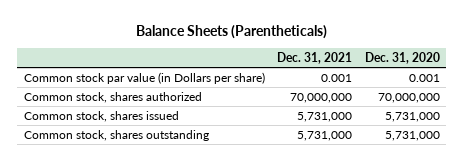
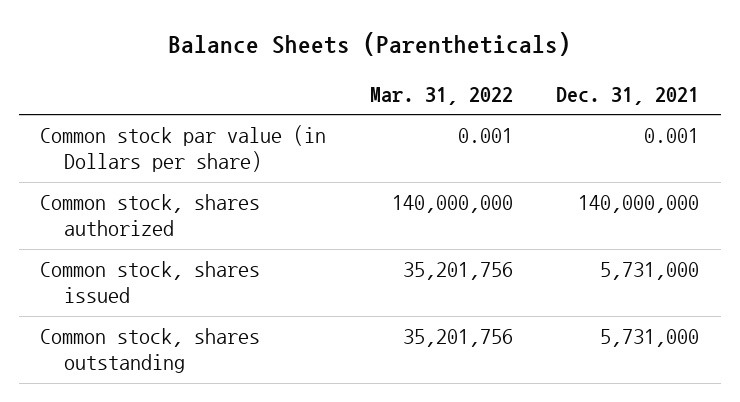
[364,51,440,64] Dec. 31, 2020 -> none
none -> [369,86,513,105] Mar. 31, 2022
[290,92,353,103] 70,000,000 -> [578,195,700,214] 140,000,000

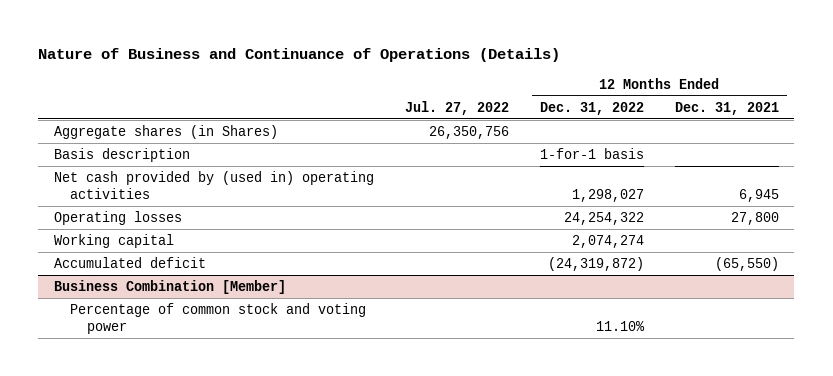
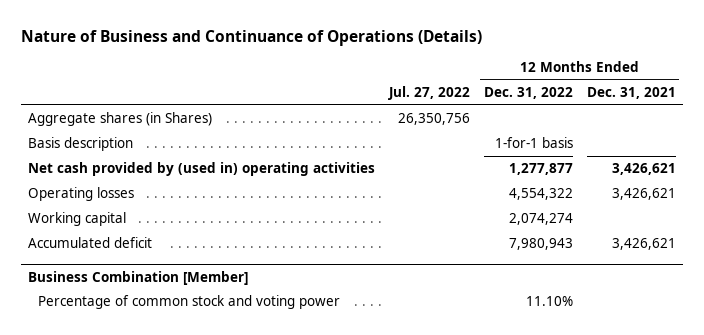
[571,188,644,202] 1,298,027 -> [508,163,573,176] 1,277,877
[738,188,779,202] 6,945 -> [611,163,676,176] 3,426,621
[563,211,644,225] 24,254,322 -> [508,188,573,201] 4,554,322
[730,211,779,225] 27,800 -> [611,188,676,201] 3,426,621
[547,256,644,271] (24,319,872) -> [508,238,573,251] 7,980,943
[714,256,779,271] (65,550) -> [611,238,676,251] 3,426,621

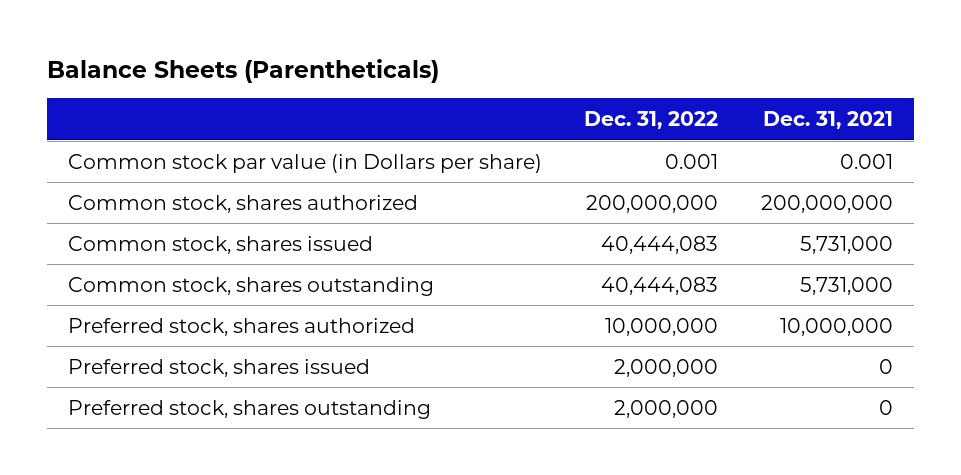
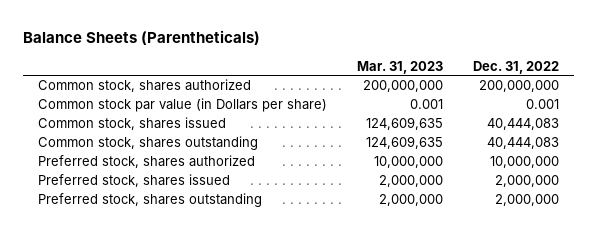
[762,111,893,130] Dec. 31, 2021 -> none
none -> [357,60,444,74] Mar. 31, 2023
[67,153,542,173] Common stock par value (in Dollars per share) -> [38,98,328,113] Common stock par value (in Dollars per share)

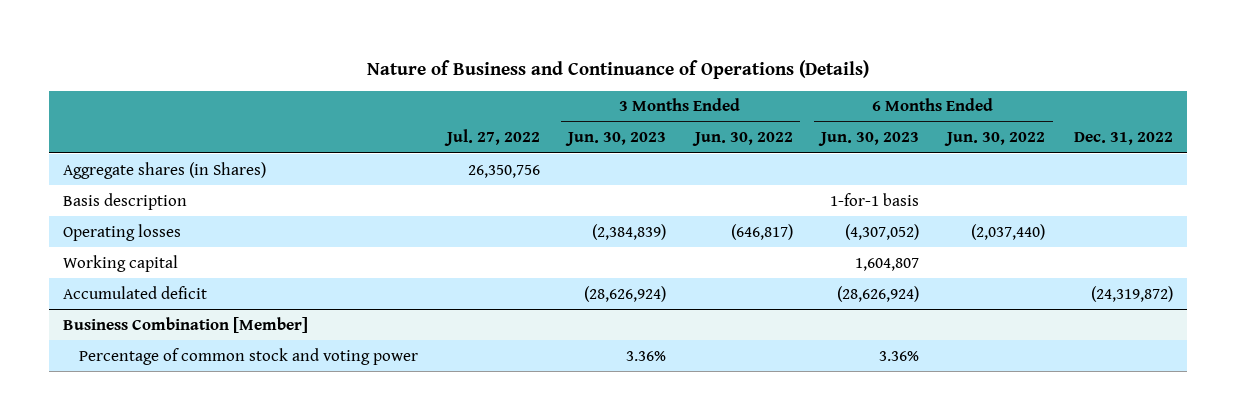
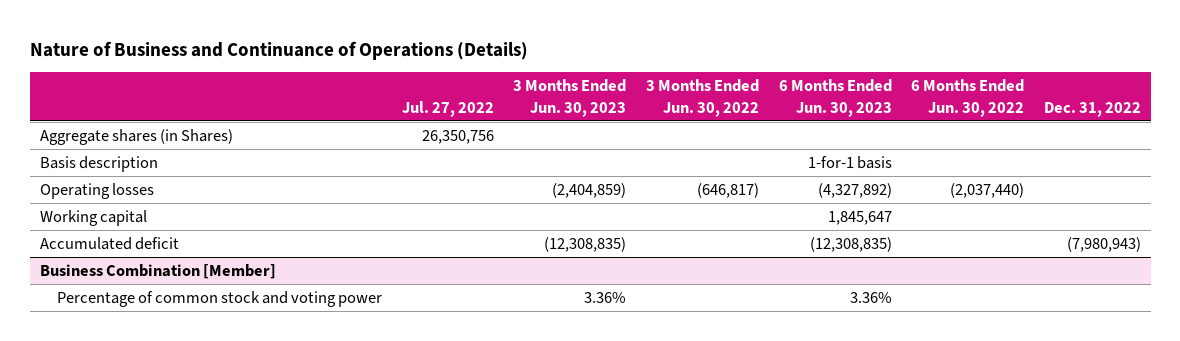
[592,223,667,240] (2,384,839) -> [552,183,627,199] (2,404,859)
[844,223,919,240] (4,307,052) -> [817,183,892,199] (4,327,892)
[854,257,919,271] 1,604,807 -> [827,211,892,226] 1,845,647
[584,285,667,302] (28,626,924) -> [544,237,627,253] (12,308,835)
[836,285,919,302] (28,626,924) -> [809,237,892,253] (12,308,835)
[1090,285,1173,302] (24,319,872) -> [1066,237,1141,253] (7,980,943)

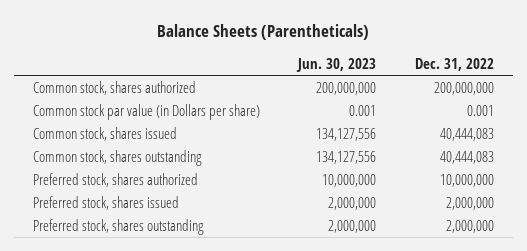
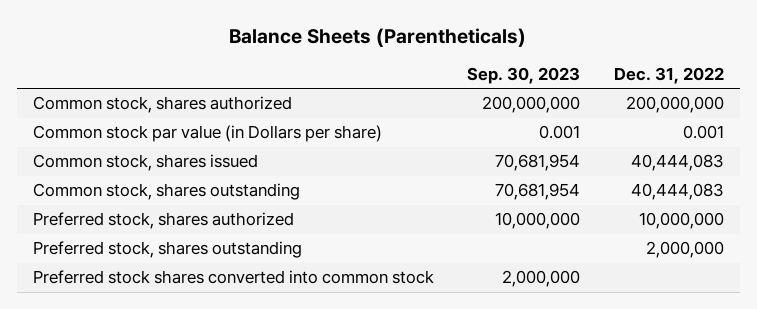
[296,57,377,72] Jun. 30, 2023 -> none
none -> [467,67,581,85] Sep. 30, 2023
[33,195,180,210] Preferred stock, shares issued -> none
none -> [33,270,435,285] Preferred stock shares converted into common stock

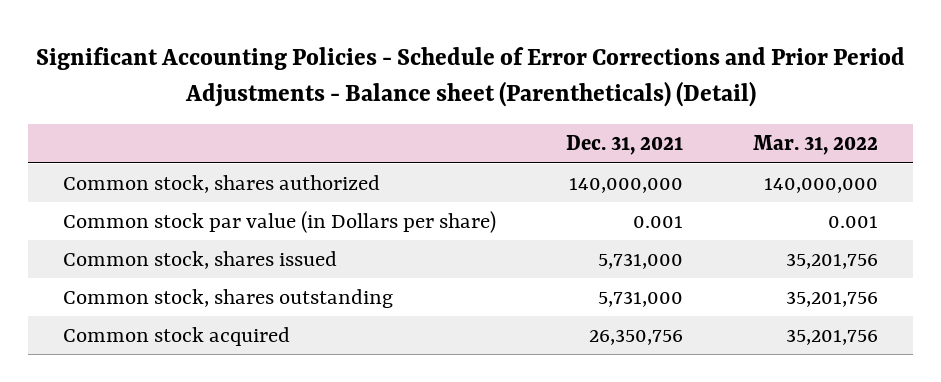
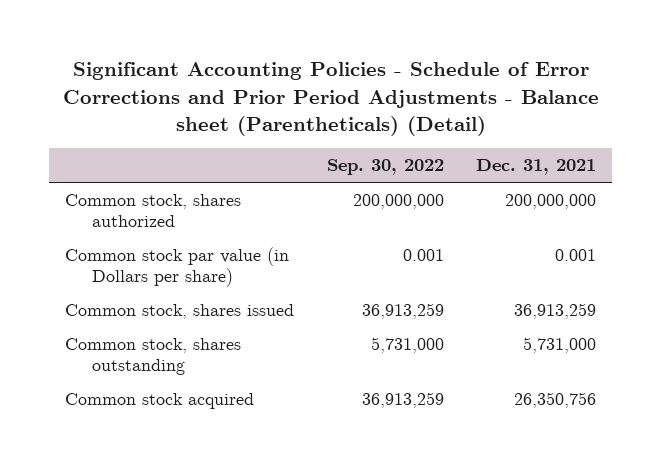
[753,135,879,156] Mar. 31, 2022 -> none
none -> [326,159,444,176] Sep. 30, 2022
[569,177,684,193] 140,000,000 -> [505,193,597,209] 200,000,000
[598,252,684,269] 5,731,000 -> [514,302,597,319] 36,913,259

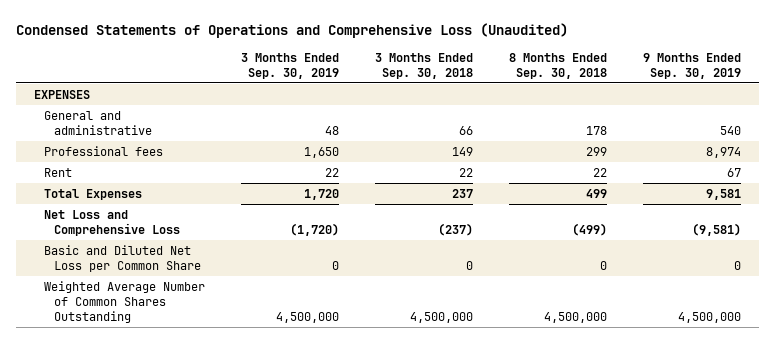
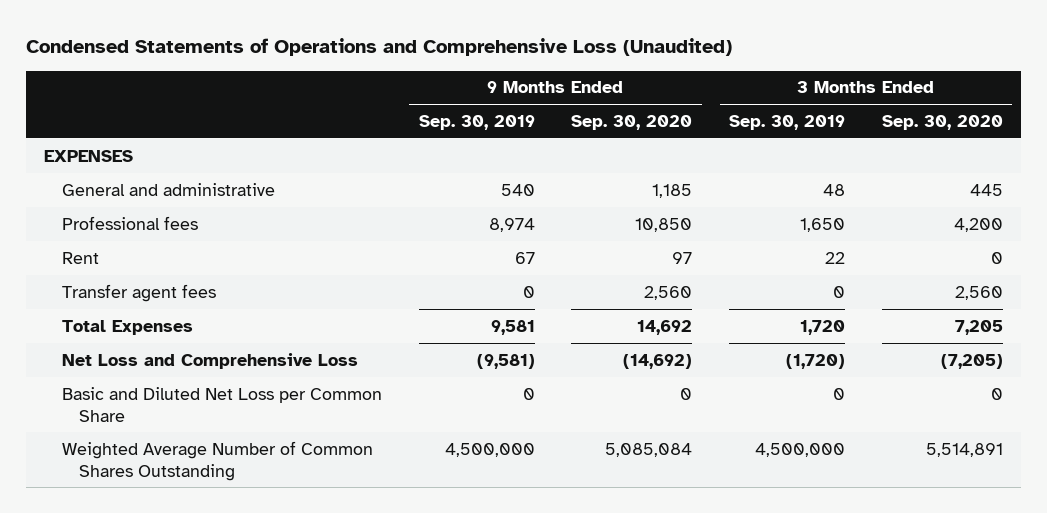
[374,52,473,79] 3 Months Ended Sep. 30, 2018 -> none
[508,52,607,79] 8 Months Ended Sep. 30, 2018 -> none
none -> [571,114,693,130] Sep. 30, 2020
none -> [882,114,1004,130] Sep. 30, 2020
none -> [61,283,216,302] Transfer agent fees

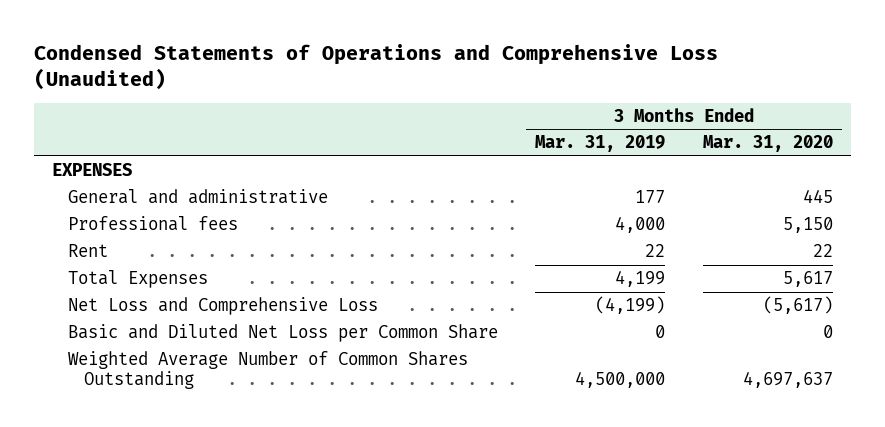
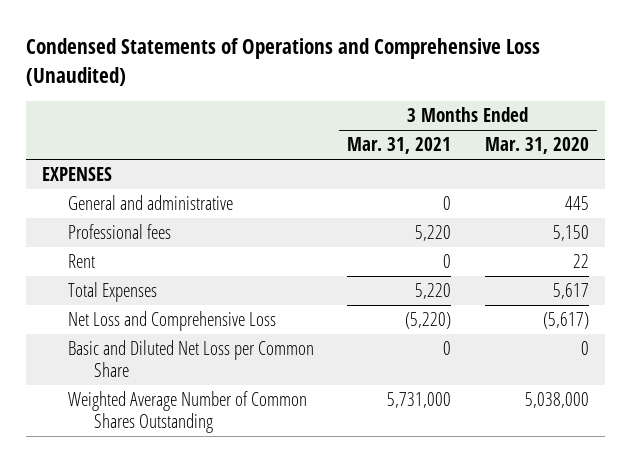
[535,135,666,153] Mar. 31, 2019 -> none
none -> [347,137,452,155] Mar. 31, 2021
[742,371,833,389] 4,697,637 -> [524,392,589,409] 5,038,000

